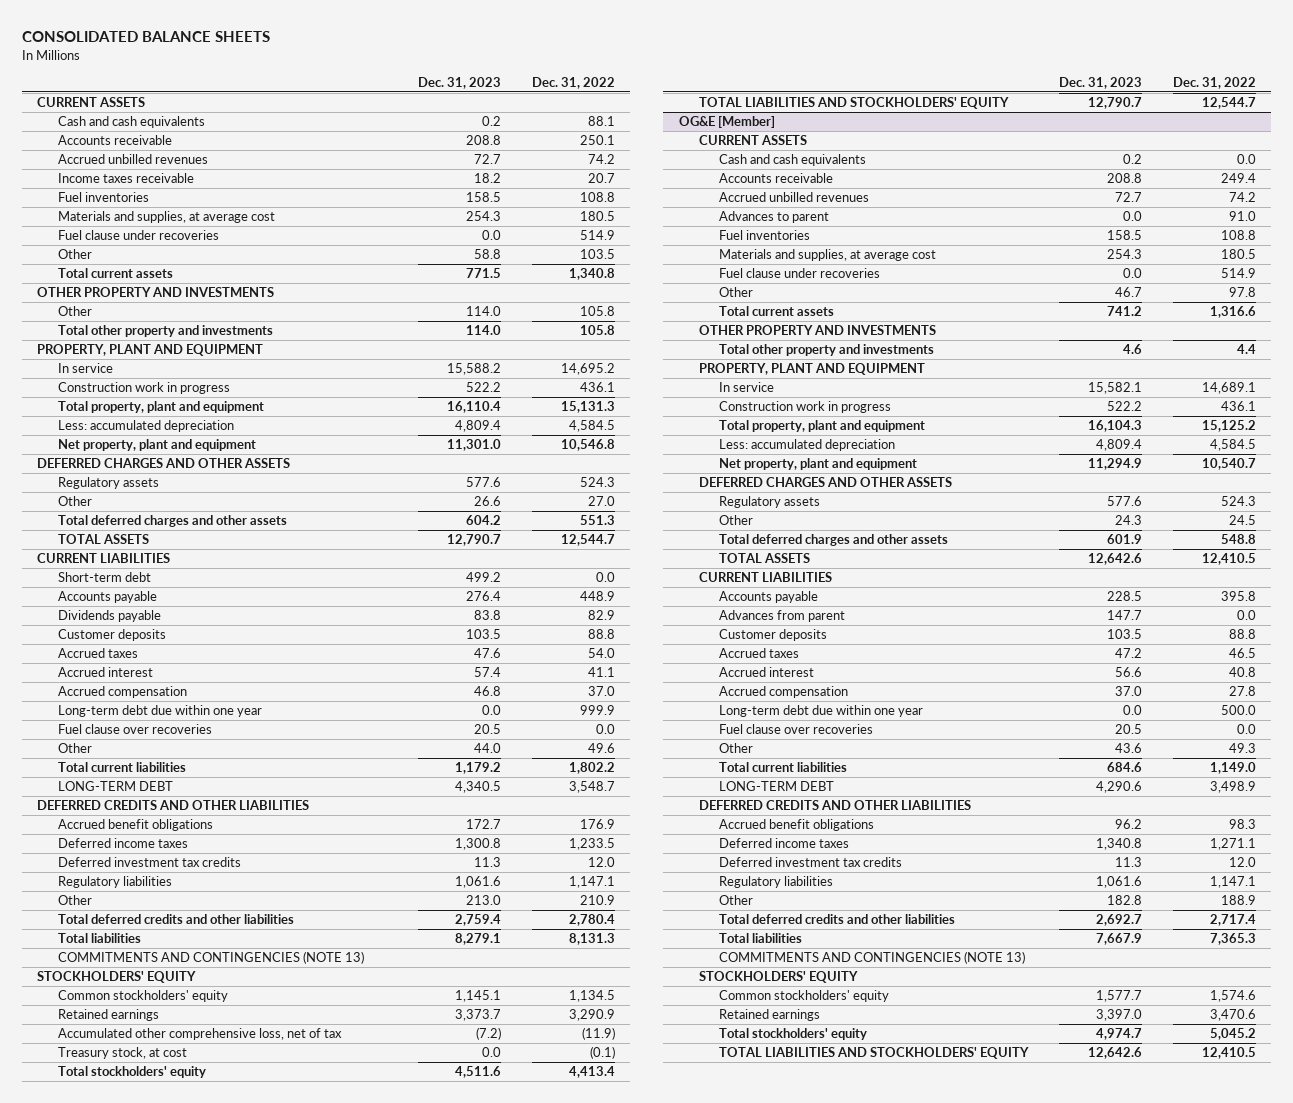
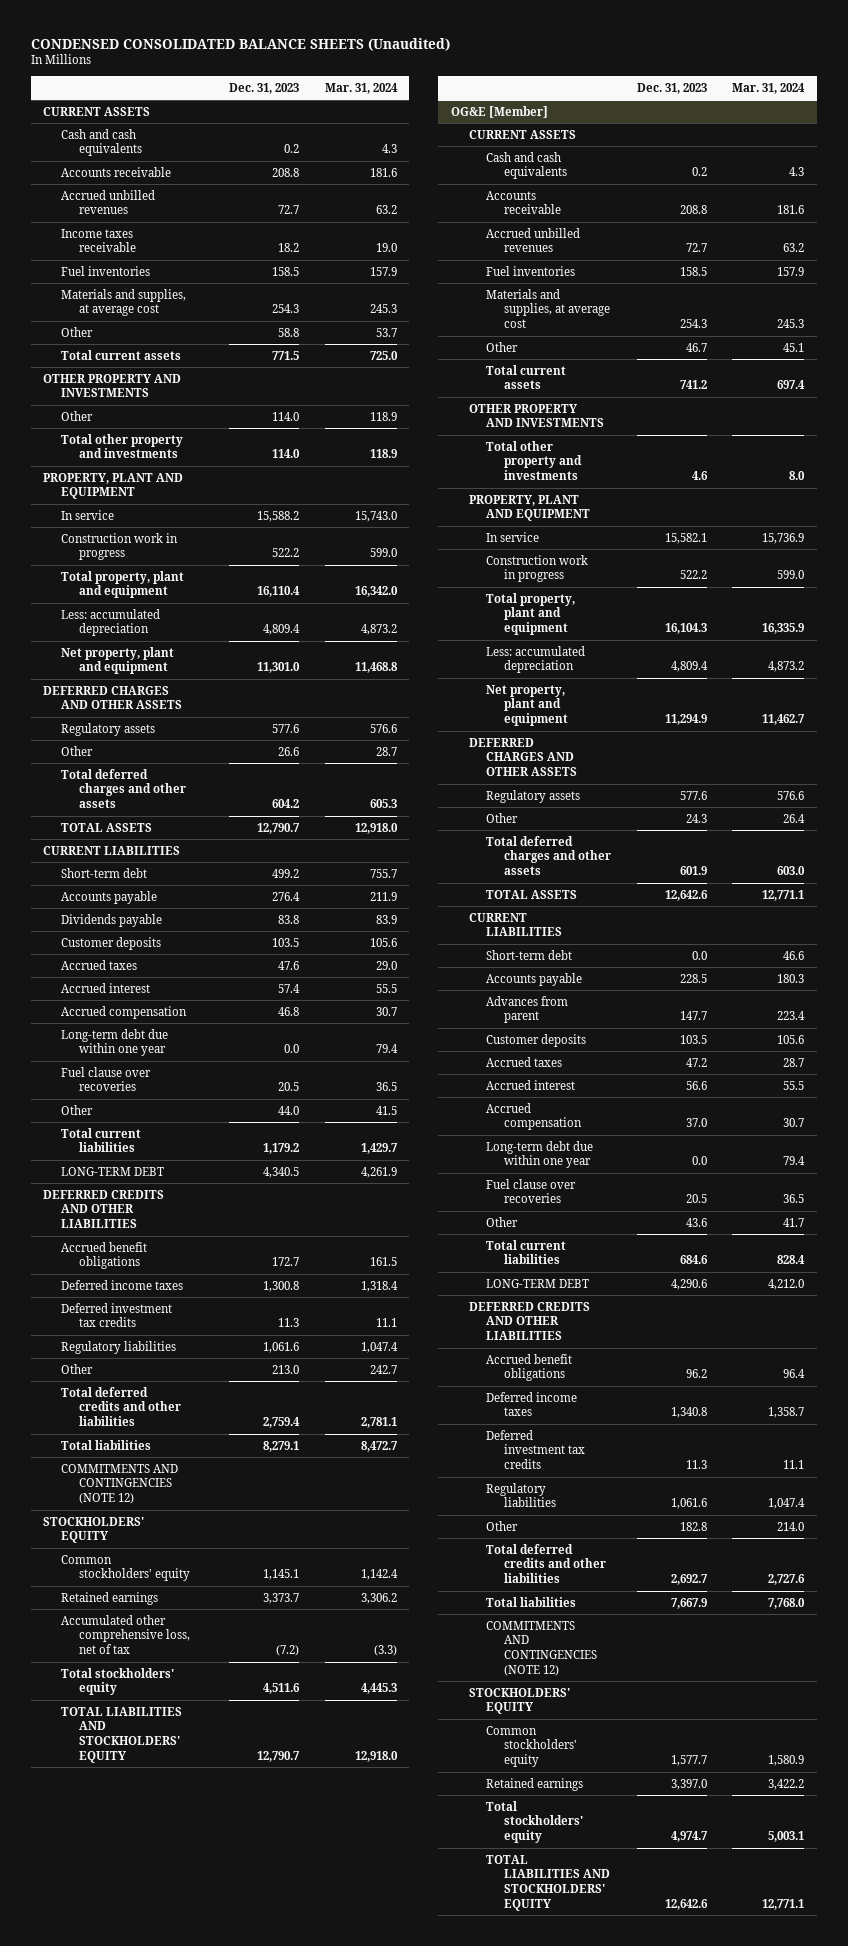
[21,31,270,43] CONSOLIDATED BALANCE SHEETS -> [30,37,450,51] CONDENSED CONSOLIDATED BALANCE SHEETS (Unaudited)
[531,77,615,90] Dec. 31, 2022 -> none
none -> [324,82,398,94] Mar. 31, 2024
[57,230,219,241] Fuel clause under recoveries -> none
[57,951,364,965] COMMITMENTS AND CONTINGENCIES (NOTE 13) -> [61,1463,179,1505] COMMITMENTS AND CONTINGENCIES (NOTE 12)
[57,1047,187,1060] Treasury stock, at cost -> none
[718,211,829,224] Advances to parent -> none
[718,268,880,279] Fuel clause under recoveries -> none
none -> [486,949,573,960] Short-term debt
[718,951,1025,965] COMMITMENTS AND CONTINGENCIES (NOTE 13) -> [486,1620,598,1676] COMMITMENTS AND CONTINGENCIES (NOTE 12)

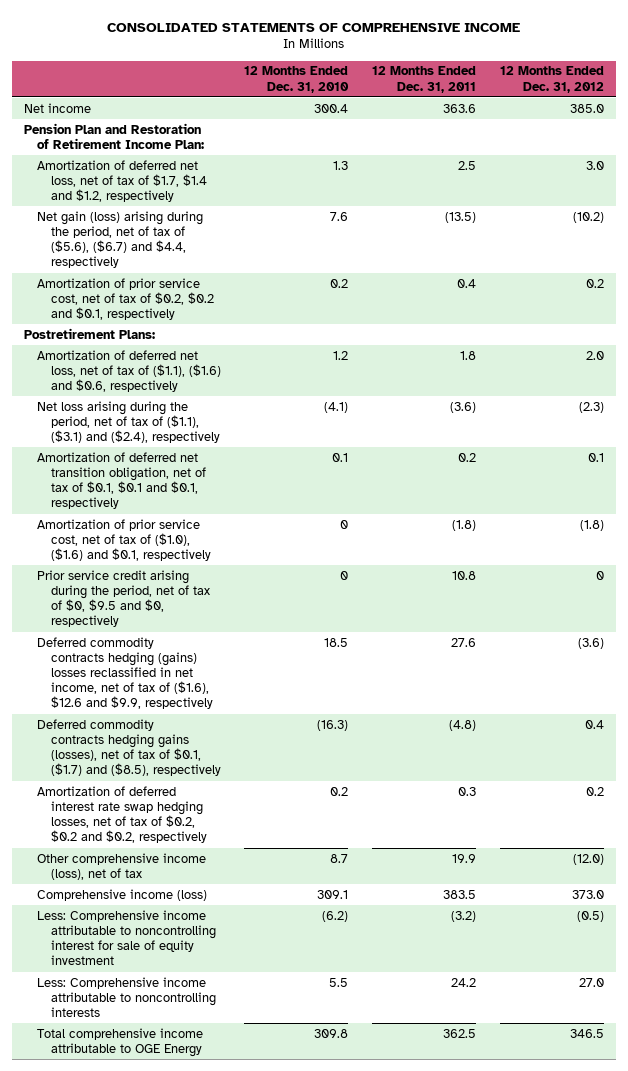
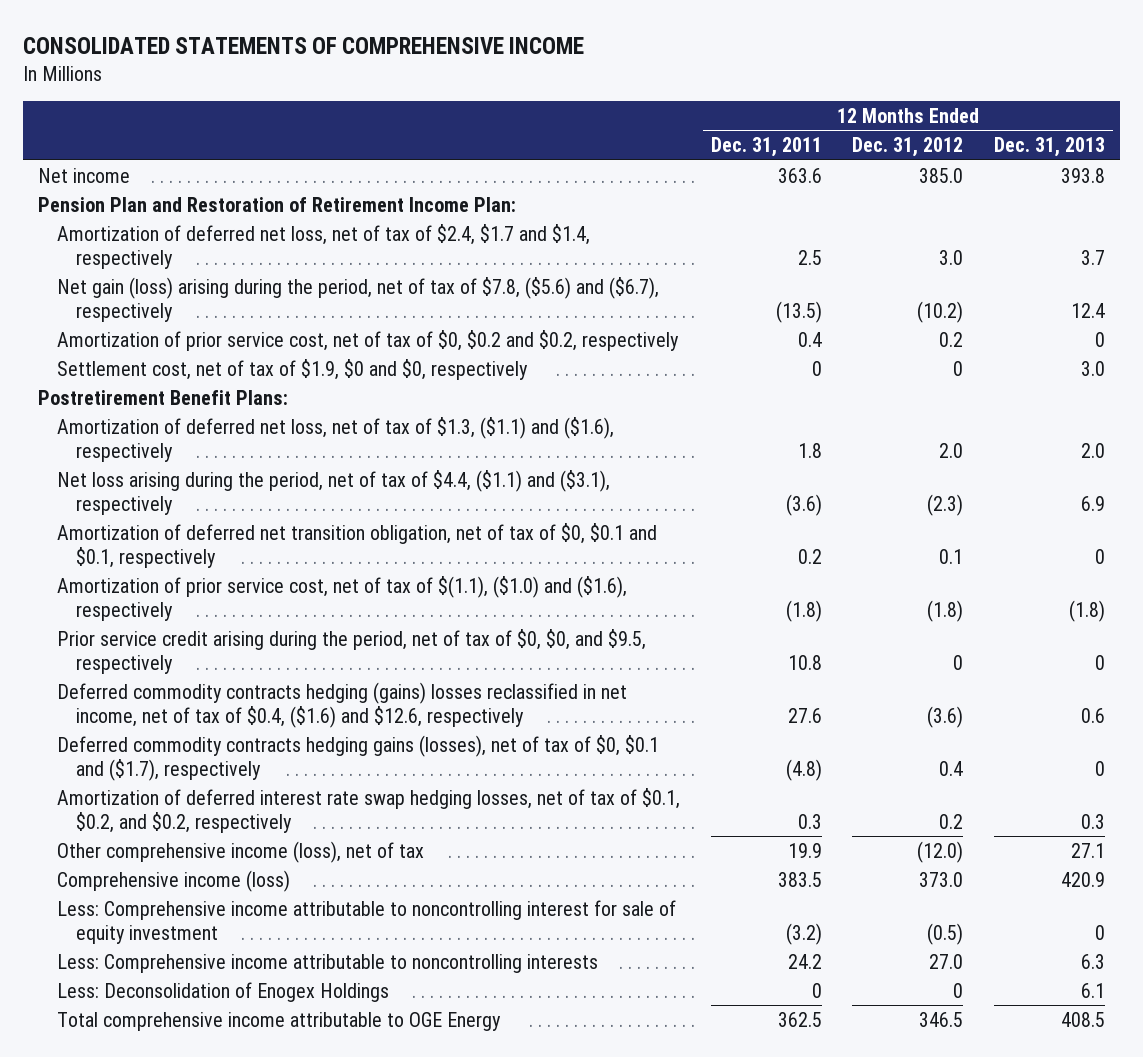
[244,66,350,93] 12 Months Ended Dec. 31, 2010 -> none
none -> [993,137,1105,158] Dec. 31, 2013
[37,159,207,203] Amortization of deferred net loss, net of tax of $1.7, $1.4 and $1.2, respectively -> [56,223,590,269] Amortization of deferred net loss, net of tax of $2.4, $1.7 and $1.4, respectively
[37,210,204,269] Net gain (loss) arising during the period, net of tax of ($5.6), ($6.7) and $4.4, respectively -> [56,276,659,322] Net gain (loss) arising during the period, net of tax of $7.8, ($5.6) and ($6.7), respectively
[37,277,214,321] Amortization of prior service cost, net of tax of $0.2, $0.2 and $0.1, respectively -> [56,329,679,351] Amortization of prior service cost, net of tax of $0, $0.2 and $0.2, respectively
none -> [56,358,528,380] Settlement cost, net of tax of $1.9, $0 and $0, respectively
[24,327,156,339] Postretirement Plans: -> [38,389,289,405] Postretirement Benefit Plans:
[37,349,221,393] Amortization of deferred net loss, net of tax of ($1.1), ($1.6) and $0.6, respectively -> [56,416,614,462] Amortization of deferred net loss, net of tax of $1.3, ($1.1) and ($1.6), respectively
[37,400,220,444] Net loss arising during the period, net of tax of ($1.1), ($3.1) and ($2.4), respectively -> [56,469,610,515] Net loss arising during the period, net of tax of $4.4, ($1.1) and ($3.1), respectively
[37,451,206,510] Amortization of deferred net transition obligation, net of tax of $0.1, $0.1 and $0.1, respectively -> [56,522,657,568] Amortization of deferred net transition obligation, net of tax of $0, $0.1 and $0.1, respectively
[37,518,211,562] Amortization of prior service cost, net of tax of ($1.0), ($1.6) and $0.1, respectively -> [56,575,627,621] Amortization of prior service cost, net of tax of $(1.1), ($1.0) and ($1.6), respectively
[37,569,210,628] Prior service credit arising during the period, net of tax of $0, $9.5 and $0, respectively -> [56,628,646,674] Prior service credit arising during the period, net of tax of $0, $0, and $9.5, respectively
[37,636,213,710] Deferred commodity contracts hedging (gains) losses reclassified in net income, net of tax of ($1.6), $12.6 and $9.9, respectively -> [56,681,627,728] Deferred commodity contracts hedging (gains) losses reclassified in net income, net of tax of $0.4, ($1.6) and $12.6, respectively
[37,718,221,777] Deferred commodity contracts hedging gains (losses), net of tax of $0.1, ($1.7) and ($8.5), respectively -> [56,734,659,781] Deferred commodity contracts hedging gains (losses), net of tax of $0, $0.1 and ($1.7), respectively
[37,785,207,844] Amortization of deferred interest rate swap hedging losses, net of tax of $0.2, $0.2 and $0.2, respectively -> [56,787,680,833] Amortization of deferred interest rate swap hedging losses, net of tax of $0.1, $0.2, and $0.2, respectively
none -> [56,981,389,1002] Less: Deconsolidation of Enogex Holdings

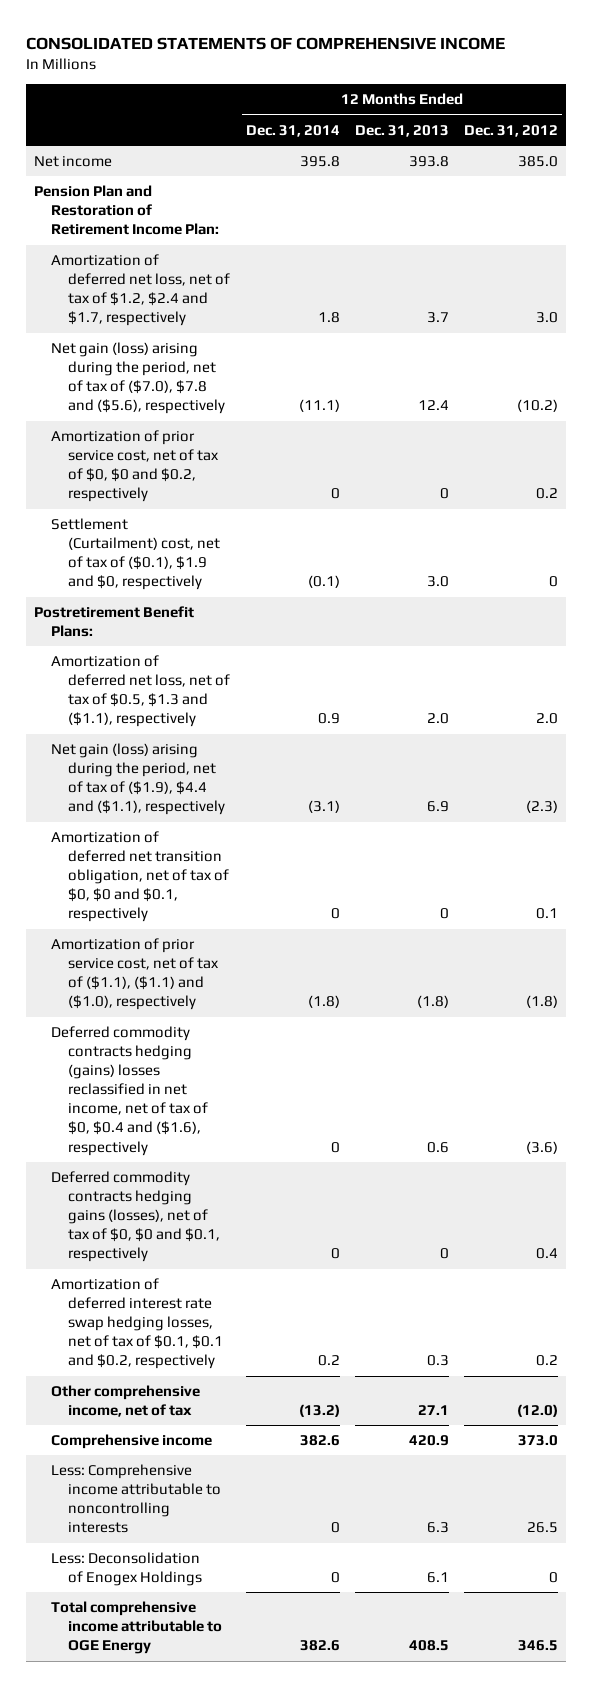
[710,137,822,158] Dec. 31, 2011 -> none
none -> [245,124,340,137] Dec. 31, 2014
[56,223,590,269] Amortization of deferred net loss, net of tax of $2.4, $1.7 and $1.4, respectively -> [51,254,231,327] Amortization of deferred net loss, net of tax of $1.2, $2.4 and $1.7, respectively
[56,276,659,322] Net gain (loss) arising during the period, net of tax of $7.8, ($5.6) and ($6.7), respectively -> [51,342,226,415] Net gain (loss) arising during the period, net of tax of ($7.0), $7.8 and ($5.6), respectively
[56,329,679,351] Amortization of prior service cost, net of tax of $0, $0.2 and $0.2, respectively -> [51,430,220,503] Amortization of prior service cost, net of tax of $0, $0 and $0.2, respectively
[56,358,528,380] Settlement cost, net of tax of $1.9, $0 and $0, respectively -> [51,518,221,591] Settlement (Curtailment) cost, net of tax of ($0.1), $1.9 and $0, respectively
[56,628,646,674] Prior service credit arising during the period, net of tax of $0, $0, and $9.5, respectively -> none
[56,899,676,944] Less: Comprehensive income attributable to noncontrolling interest for sale of equity investment -> none
[56,416,614,462] Amortization of deferred net loss, net of tax of $1.3, ($1.1) and ($1.6), respectively -> [51,655,231,728] Amortization of deferred net loss, net of tax of $0.5, $1.3 and ($1.1), respectively
[56,469,610,515] Net loss arising during the period, net of tax of $4.4, ($1.1) and ($3.1), respectively -> [51,743,226,816] Net gain (loss) arising during the period, net of tax of ($1.9), $4.4 and ($1.1), respectively
[56,522,657,568] Amortization of deferred net transition obligation, net of tax of $0, $0.1 and $0.1, respectively -> [51,831,230,923] Amortization of deferred net transition obligation, net of tax of $0, $0 and $0.1, respectively
[56,575,627,621] Amortization of prior service cost, net of tax of $(1.1), ($1.0) and ($1.6), respectively -> [51,938,220,1011] Amortization of prior service cost, net of tax of ($1.1), ($1.1) and ($1.0), respectively
[56,681,627,728] Deferred commodity contracts hedging (gains) losses reclassified in net income, net of tax of $0.4, ($1.6) and $12.6, respectively -> [51,1026,209,1156] Deferred commodity contracts hedging (gains) losses reclassified in net income, net of tax of $0, $0.4 and ($1.6), respectively
[56,734,659,781] Deferred commodity contracts hedging gains (losses), net of tax of $0, $0.1 and ($1.7), respectively -> [51,1171,221,1263] Deferred commodity contracts hedging gains (losses), net of tax of $0, $0 and $0.1, respectively
[56,787,680,833] Amortization of deferred interest rate swap hedging losses, net of tax of $0.1, $0.2, and $0.2, respectively -> [51,1278,224,1370] Amortization of deferred interest rate swap hedging losses, net of tax of $0.1, $0.1 and $0.2, respectively
[56,840,424,863] Other comprehensive income (loss), net of tax -> [51,1385,201,1418] Other comprehensive income, net of tax
[56,869,290,892] Comprehensive income (loss) -> [51,1434,213,1450] Comprehensive income
[929,953,964,969] 27.0 -> [527,1522,559,1534] 26.5

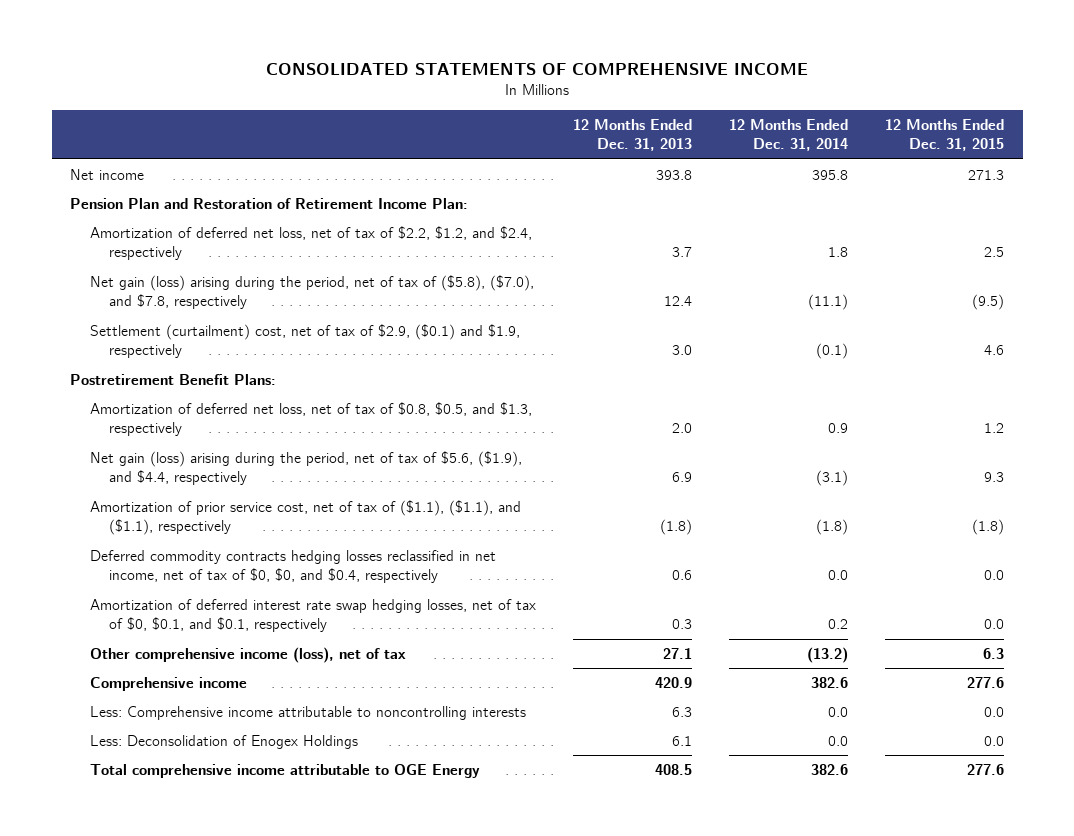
[464,124,559,137] Dec. 31, 2012 -> none
none -> [884,118,1004,152] 12 Months Ended Dec. 31, 2015
[51,430,220,503] Amortization of prior service cost, net of tax of $0, $0 and $0.2, respectively -> none
[51,254,231,327] Amortization of deferred net loss, net of tax of $1.2, $2.4 and $1.7, respectively -> [89,225,532,261] Amortization of deferred net loss, net of tax of $2.2, $1.2, and $2.4, respectively
[51,342,226,415] Net gain (loss) arising during the period, net of tax of ($7.0), $7.8 and ($5.6), respectively -> [89,274,534,310] Net gain (loss) arising during the period, net of tax of ($5.8), ($7.0), and $7.8, respectively
[51,518,221,591] Settlement (Curtailment) cost, net of tax of ($0.1), $1.9 and $0, respectively -> [89,323,520,359] Settlement (curtailment) cost, net of tax of $2.9, ($0.1) and $1.9, respectively
[51,831,230,923] Amortization of deferred net transition obligation, net of tax of $0, $0 and $0.1, respectively -> none
[51,1171,221,1263] Deferred commodity contracts hedging gains (losses), net of tax of $0, $0 and $0.1, respectively -> none
[51,655,231,728] Amortization of deferred net loss, net of tax of $0.5, $1.3 and ($1.1), respectively -> [89,401,532,437] Amortization of deferred net loss, net of tax of $0.8, $0.5, and $1.3, respectively
[51,743,226,816] Net gain (loss) arising during the period, net of tax of ($1.9), $4.4 and ($1.1), respectively -> [89,450,522,486] Net gain (loss) arising during the period, net of tax of $5.6, ($1.9), and $4.4, respectively
[51,938,220,1011] Amortization of prior service cost, net of tax of ($1.1), ($1.1) and ($1.0), respectively -> [89,499,521,536] Amortization of prior service cost, net of tax of ($1.1), ($1.1), and ($1.1), respectively
[51,1026,209,1156] Deferred commodity contracts hedging (gains) losses reclassified in net income, net of tax of $0, $0.4 and ($1.6), respectively -> [89,549,496,584] Deferred commodity contracts hedging losses reclassified in net income, net of tax of $0, $0, and $0.4, respectively
[330,1141,340,1153] 0 -> [827,570,848,581] 0.0
[51,1278,224,1370] Amortization of deferred interest rate swap hedging losses, net of tax of $0.1, $0.1 and $0.2, respectively -> [89,598,536,633] Amortization of deferred interest rate swap hedging losses, net of tax of $0, $0.1, and $0.1, respectively
[51,1385,201,1418] Other comprehensive income, net of tax -> [89,646,406,663] Other comprehensive income (loss), net of tax
[330,1522,340,1534] 0 -> [827,706,848,717] 0.0
[330,1572,340,1584] 0 -> [827,735,848,746] 0.0

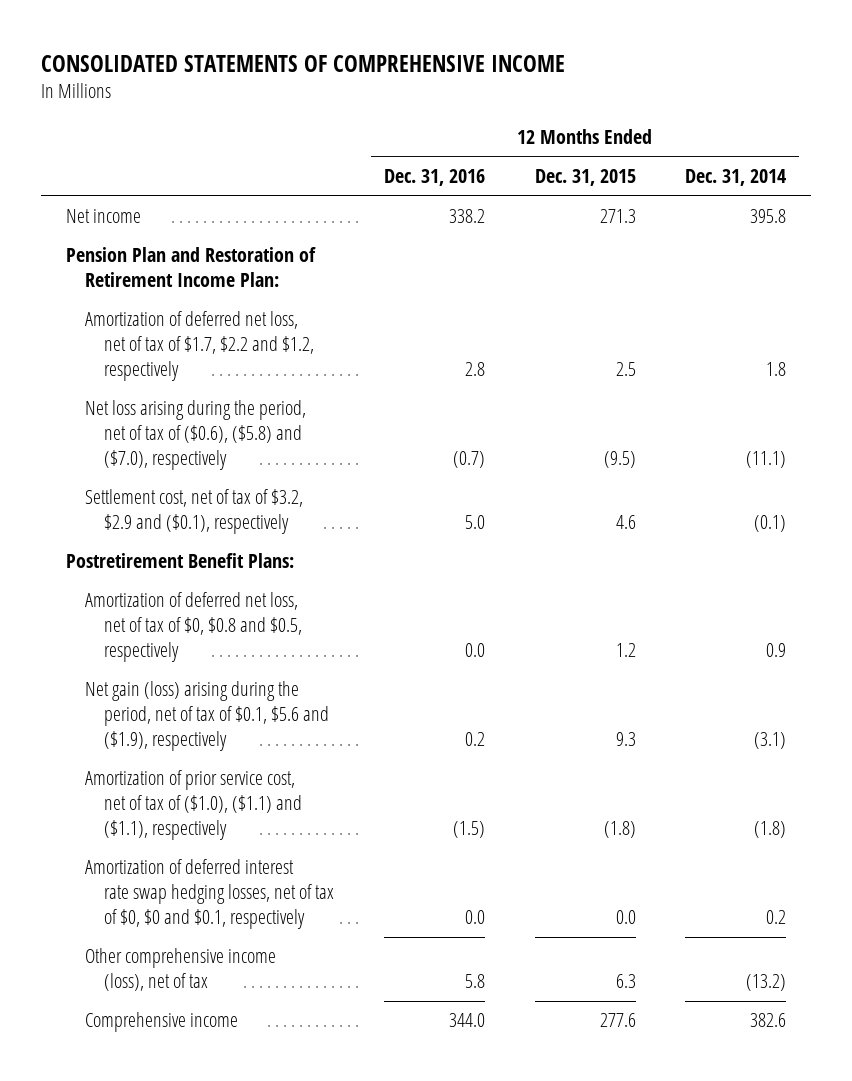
[572,118,692,152] 12 Months Ended Dec. 31, 2013 -> none
none -> [383,169,485,187] Dec. 31, 2016
[89,225,532,261] Amortization of deferred net loss, net of tax of $2.2, $1.2, and $2.4, respectively -> [85,311,315,382] Amortization of deferred net loss, net of tax of $1.7, $2.2 and $1.2, respectively
[89,274,534,310] Net gain (loss) arising during the period, net of tax of ($5.8), ($7.0), and $7.8, respectively -> [85,400,307,471] Net loss arising during the period, net of tax of ($0.6), ($5.8) and ($7.0), respectively
[89,323,520,359] Settlement (curtailment) cost, net of tax of $2.9, ($0.1) and $1.9, respectively -> [85,489,304,535] Settlement cost, net of tax of $3.2, $2.9 and ($0.1), respectively
[89,549,496,584] Deferred commodity contracts hedging losses reclassified in net income, net of tax of $0, $0, and $0.4, respectively -> none
[89,401,532,437] Amortization of deferred net loss, net of tax of $0.8, $0.5, and $1.3, respectively -> [85,592,303,663] Amortization of deferred net loss, net of tax of $0, $0.8 and $0.5, respectively
[89,450,522,486] Net gain (loss) arising during the period, net of tax of $5.6, ($1.9), and $4.4, respectively -> [85,681,330,752] Net gain (loss) arising during the period, net of tax of $0.1, $5.6 and ($1.9), respectively
[89,499,521,536] Amortization of prior service cost, net of tax of ($1.1), ($1.1), and ($1.1), respectively -> [85,770,303,841] Amortization of prior service cost, net of tax of ($1.0), ($1.1) and ($1.1), respectively
[89,598,536,633] Amortization of deferred interest rate swap hedging losses, net of tax of $0, $0.1, and $0.1, respectively -> [85,859,335,930] Amortization of deferred interest rate swap hedging losses, net of tax of $0, $0 and $0.1, respectively
[89,705,526,720] Less: Comprehensive income attributable to noncontrolling interests -> none
[89,734,358,749] Less: Deconsolidation of Enogex Holdings -> none
[89,763,480,778] Total comprehensive income attributable to OGE Energy -> none

